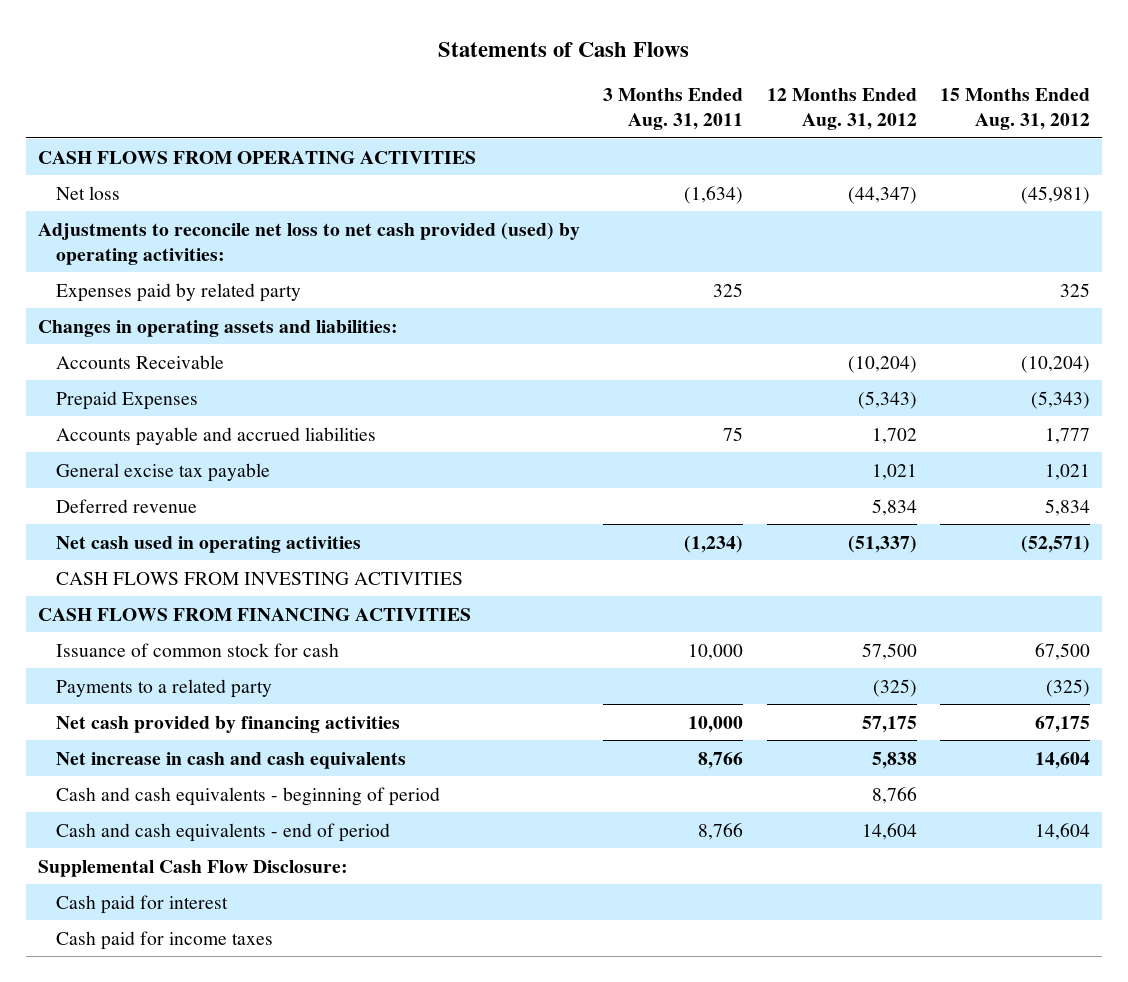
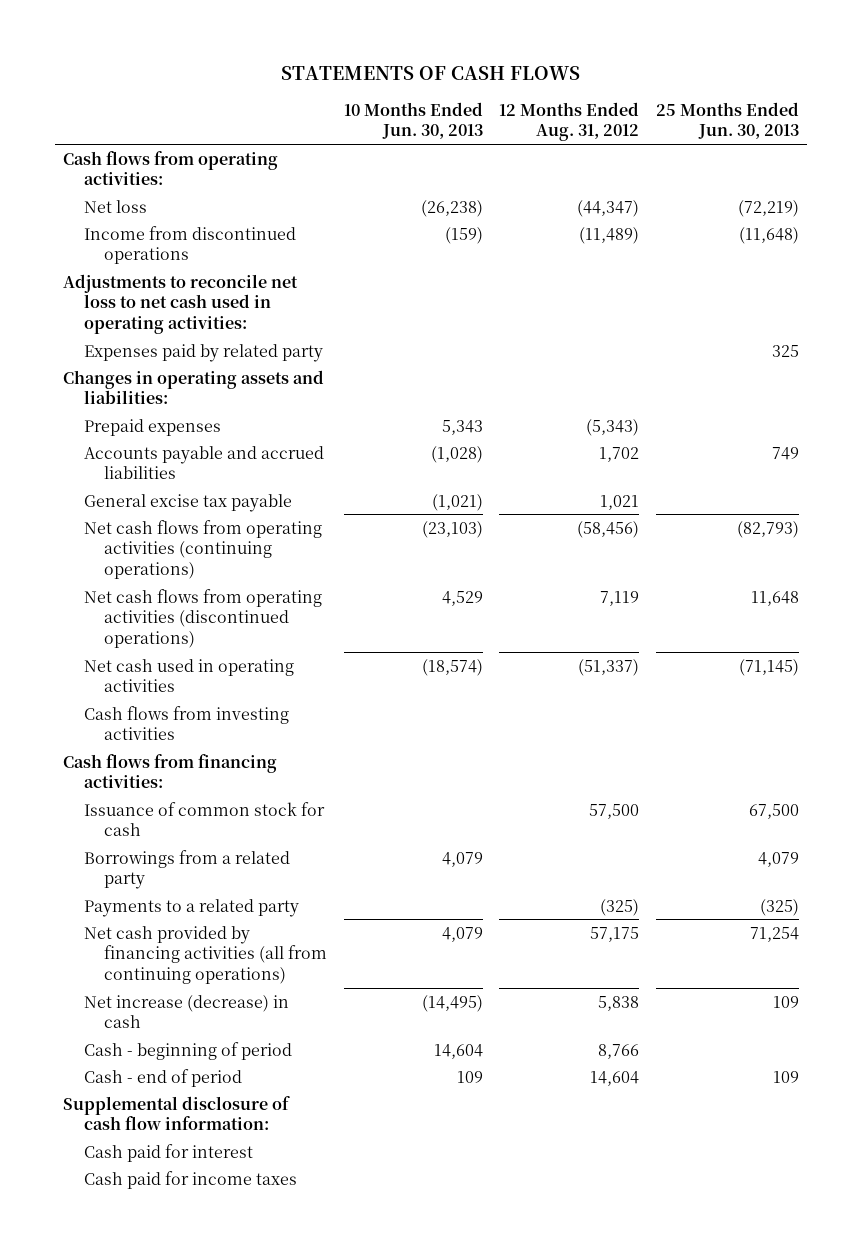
[438,41,690,57] Statements of Cash Flows -> [281,65,581,80] STATEMENTS OF CASH FLOWS
[603,87,744,130] 3 Months Ended Aug. 31, 2011 -> none
[940,87,1091,130] 15 Months Ended Aug. 31, 2012 -> none
none -> [343,101,483,140] 10 Months Ended Jun. 30, 2013
none -> [655,101,799,140] 25 Months Ended Jun. 30, 2013
[37,150,476,164] CASH FLOWS FROM OPERATING ACTIVITIES -> [63,150,279,186] Cash flows from operating activities:
none -> [83,225,296,265] Income from discontinued operations
[37,221,580,265] Adjustments to reconcile net loss to net cash provided (used) by operating activities: -> [63,273,299,334] Adjustments to reconcile net loss to net cash used in operating activities:
[55,354,224,369] Accounts Receivable -> none
[55,390,198,410] Prepaid Expenses -> [83,418,221,436] Prepaid expenses
[55,498,197,513] Deferred revenue -> none
none -> [83,519,322,579] Net cash flows from operating activities (continuing operations)
none -> [83,588,322,648] Net cash flows from operating activities (discontinued operations)
[55,571,463,585] CASH FLOWS FROM INVESTING ACTIVITIES -> [83,705,289,741] Cash flows from investing activities
[37,607,471,621] CASH FLOWS FROM FINANCING ACTIVITIES -> [63,753,278,789] Cash flows from financing activities:
none -> [83,849,290,890] Borrowings from a related party
[55,715,400,733] Net cash provided by financing activities -> [83,925,328,984] Net cash provided by financing activities (all from continuing operations)
[55,751,406,769] Net increase in cash and cash equivalents -> [83,994,289,1029] Net increase (decrease) in cash
[55,786,440,806] Cash and cash equivalents - beginning of period -> [83,1041,292,1060] Cash - beginning of period
[55,822,390,842] Cash and cash equivalents - end of period -> [83,1068,242,1087] Cash - end of period
[37,859,348,877] Supplemental Cash Flow Disclosure: -> [63,1095,291,1131] Supplemental disclosure of cash flow information:

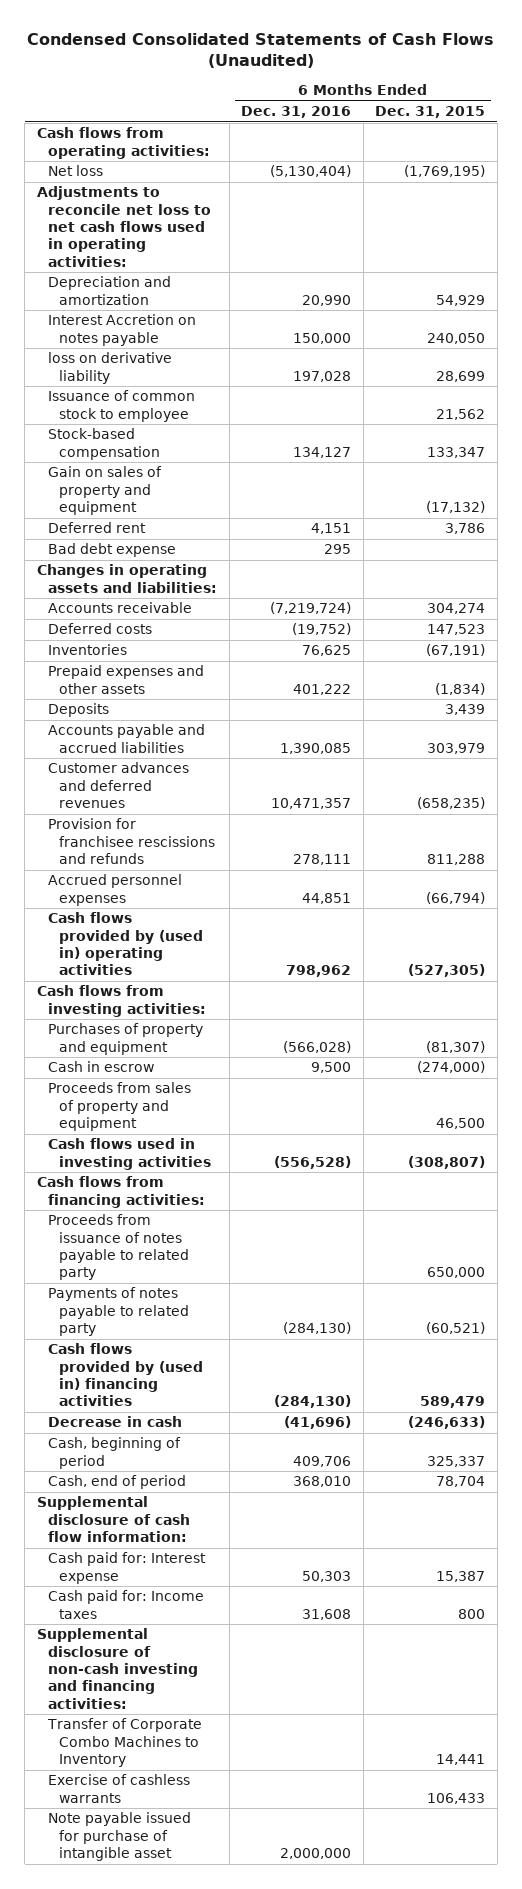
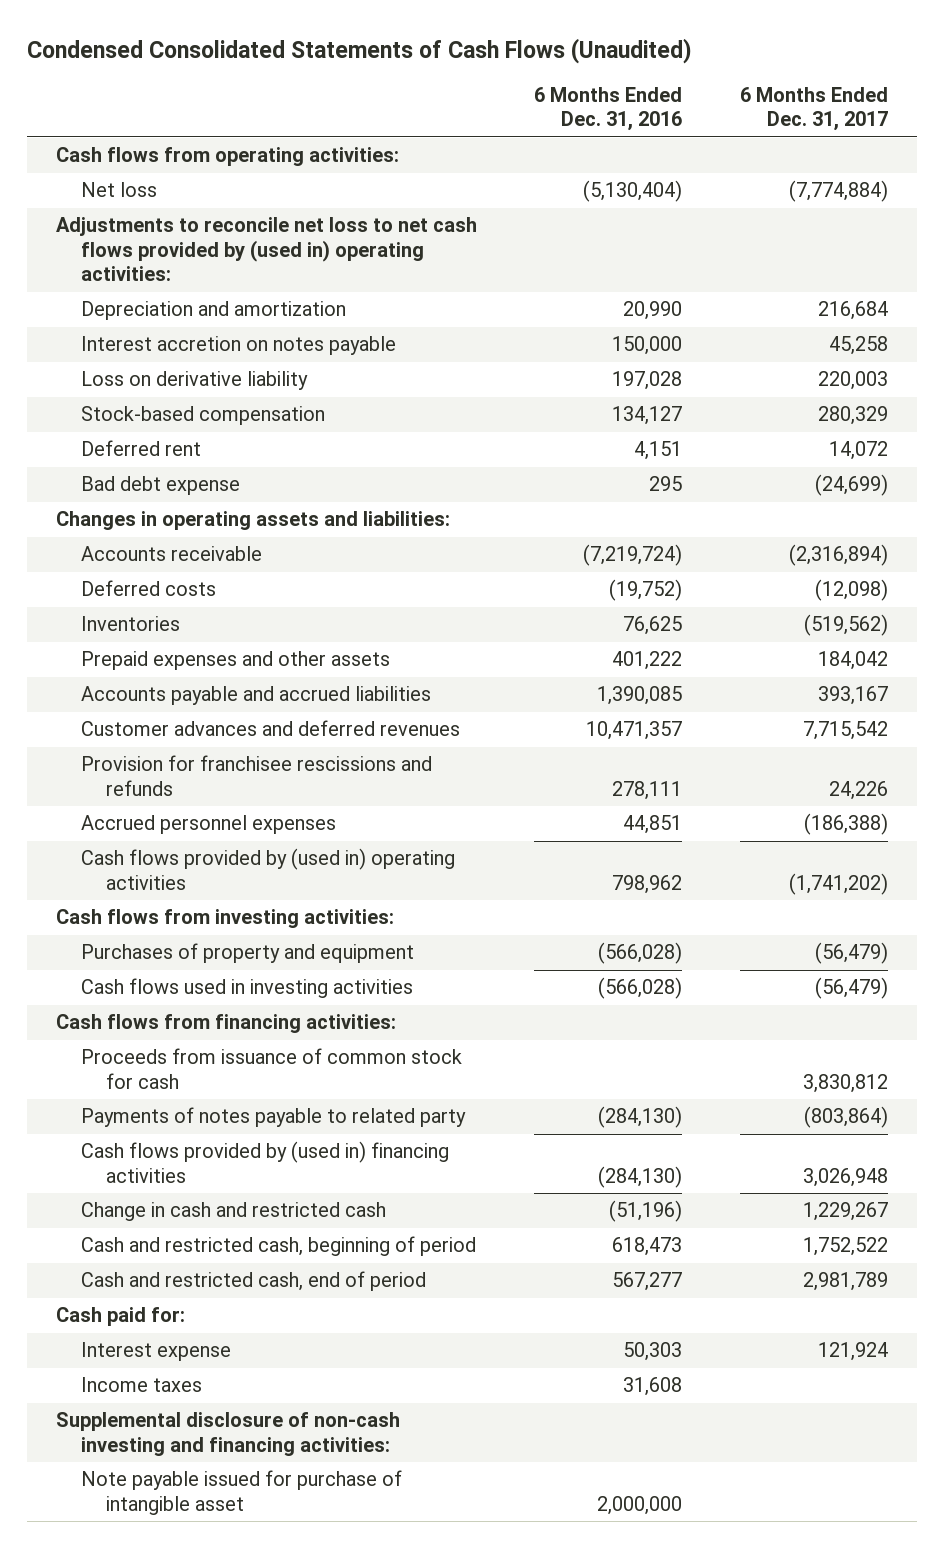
[375,106,486,119] Dec. 31, 2015 -> none
none -> [740,86,889,132] 6 Months Ended Dec. 31, 2017
[36,186,211,267] Adjustments to reconcile net loss to net cash flows used in operating activities: -> [55,217,477,282] Adjustments to reconcile net loss to net cash flows provided by (used in) operating activities:
[47,390,195,422] Issuance of common stock to employee -> none
[47,314,196,346] Interest Accretion on notes payable -> [80,336,396,356] Interest accretion on notes payable
[47,352,172,384] loss on derivative liability -> [80,371,308,391] Loss on derivative liability
[47,466,162,515] Gain on sales of property and equipment -> none
[47,703,109,718] Deposits -> none
[47,1061,154,1073] Cash in escrow -> none
[47,1082,191,1131] Proceeds from sales of property and equipment -> none
[274,1155,352,1169] (556,528) -> [598,977,683,1000] (566,028)
[47,1214,190,1281] Proceeds from issuance of notes payable to related party -> none
none -> [80,1048,462,1089] Proceeds from issuance of common stock for cash
[36,1496,190,1542] Supplemental disclosure of cash flow information: -> none
[47,1416,182,1428] Decrease in cash -> [80,1202,386,1222] Change in cash and restricted cash
[284,1416,352,1430] (41,696) -> [609,1200,683,1223] (51,196)
[47,1437,181,1469] Cash, beginning of period -> [80,1236,476,1257] Cash and restricted cash, beginning of period
[293,1455,352,1467] 409,706 -> [612,1237,683,1257] 618,473
[47,1475,186,1490] Cash, end of period -> [80,1271,426,1292] Cash and restricted cash, end of period
[293,1476,352,1488] 368,010 -> [612,1272,683,1292] 567,277
none -> [55,1307,185,1327] Cash paid for:
[47,1552,206,1584] Cash paid for: Interest expense -> [80,1342,231,1362] Interest expense
[47,1590,204,1619] Cash paid for: Income taxes -> [80,1377,202,1393] Income taxes
[46,1718,202,1767] Transfer of Corporate Combo Machines to Inventory -> none
[47,1774,190,1803] Exercise of cashless warrants -> none

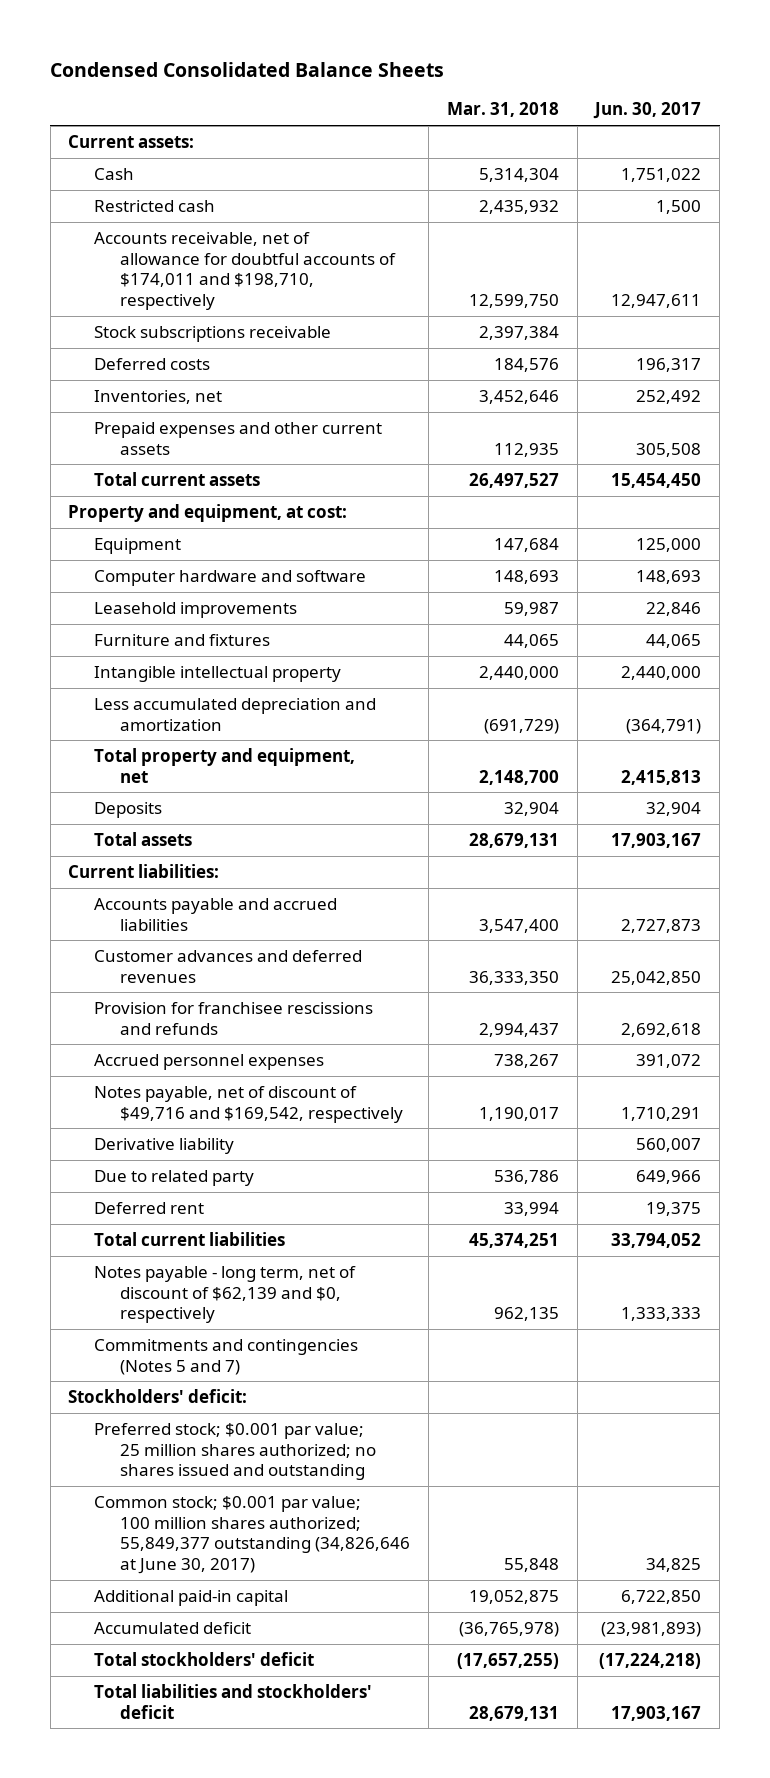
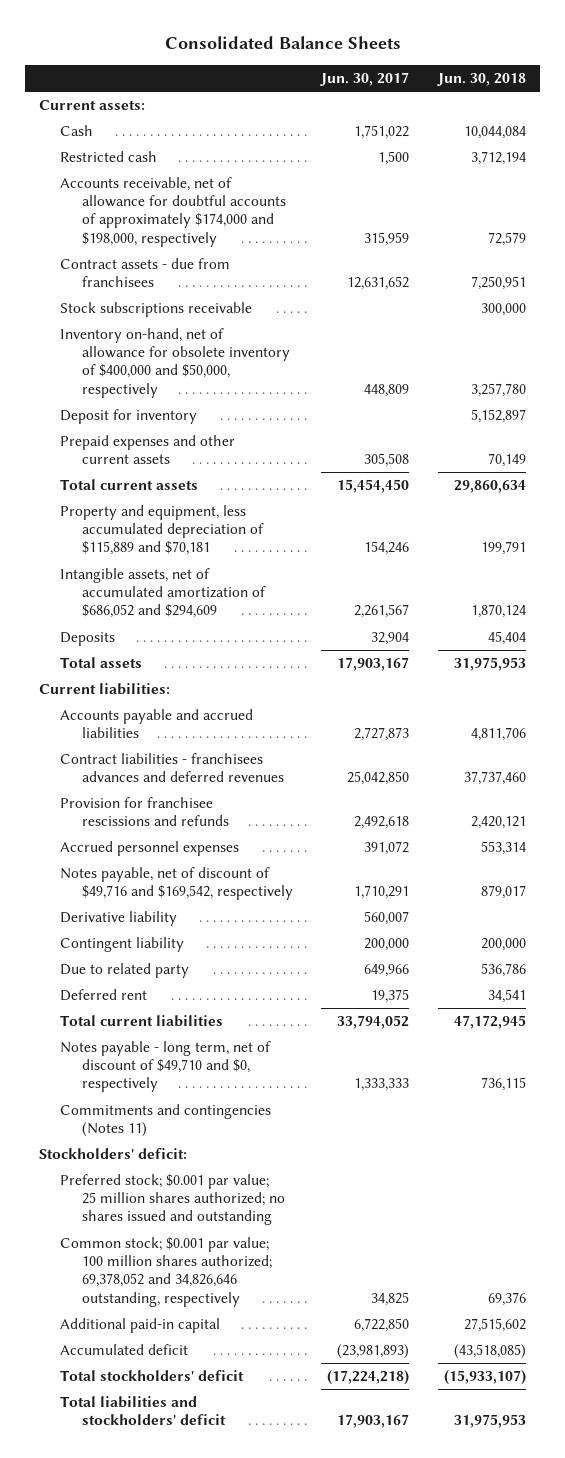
[50,61,445,77] Condensed Consolidated Balance Sheets -> [164,36,401,50] Consolidated Balance Sheets
[446,102,559,118] Mar. 31, 2018 -> none
none -> [437,73,527,87] Jun. 30, 2018
[94,231,397,310] Accounts receivable, net of allowance for doubtful accounts of $174,011 and $198,710, respectively -> [60,177,286,247] Accounts receivable, net of allowance for doubtful accounts of approximately $174,000 and $198,000, respectively
[611,293,702,308] 12,947,611 -> [364,231,410,246] 315,959
none -> [60,258,231,288] Contract assets - due from franchisees
[94,357,211,370] Deferred costs -> none
[94,389,223,404] Inventories, net -> none
none -> [60,328,290,398] Inventory on-hand, net of allowance for obsolete inventory of $400,000 and $50,000, respectively
none -> [60,409,198,425] Deposit for inventory
[68,503,348,522] Property and equipment, at cost: -> none
[94,537,182,554] Equipment -> none
[94,569,367,586] Computer hardware and software -> none
[94,601,298,618] Leasehold improvements -> none
[94,633,271,646] Furniture and fixtures -> none
[94,665,342,682] Intangible intellectual property -> none
[94,697,377,731] Less accumulated depreciation and amortization -> none
[94,747,356,783] Total property and equipment, net -> [60,505,264,556] Property and equipment, less accumulated depreciation of $115,889 and $70,181
[621,769,702,785] 2,415,813 -> [364,541,410,556] 154,246
none -> [60,568,266,619] Intangible assets, net of accumulated amortization of $686,052 and $294,609
[94,949,363,983] Customer advances and deferred revenues -> [60,753,284,783] Contract liabilities - franchisees advances and deferred revenues
[621,1022,702,1037] 2,692,618 -> [354,816,410,830] 2,492,618
none -> [60,937,185,953] Contingent liability
[94,1265,357,1324] Notes payable - long term, net of discount of $62,139 and $0, respectively -> [60,1041,272,1093] Notes payable - long term, net of discount of $49,710 and $0, respectively
[94,1338,359,1375] Commitments and contingencies (Notes 5 and 7) -> [60,1104,272,1138] Commitments and contingencies (Notes 11)
[94,1495,411,1574] Common stock; $0.001 par value; 100 million shares authorized; 55,849,377 outstanding (34,826,646 at June 30, 2017) -> [60,1237,272,1307] Common stock; $0.001 par value; 100 million shares authorized; 69,378,052 and 34,826,646 outstanding, respectively

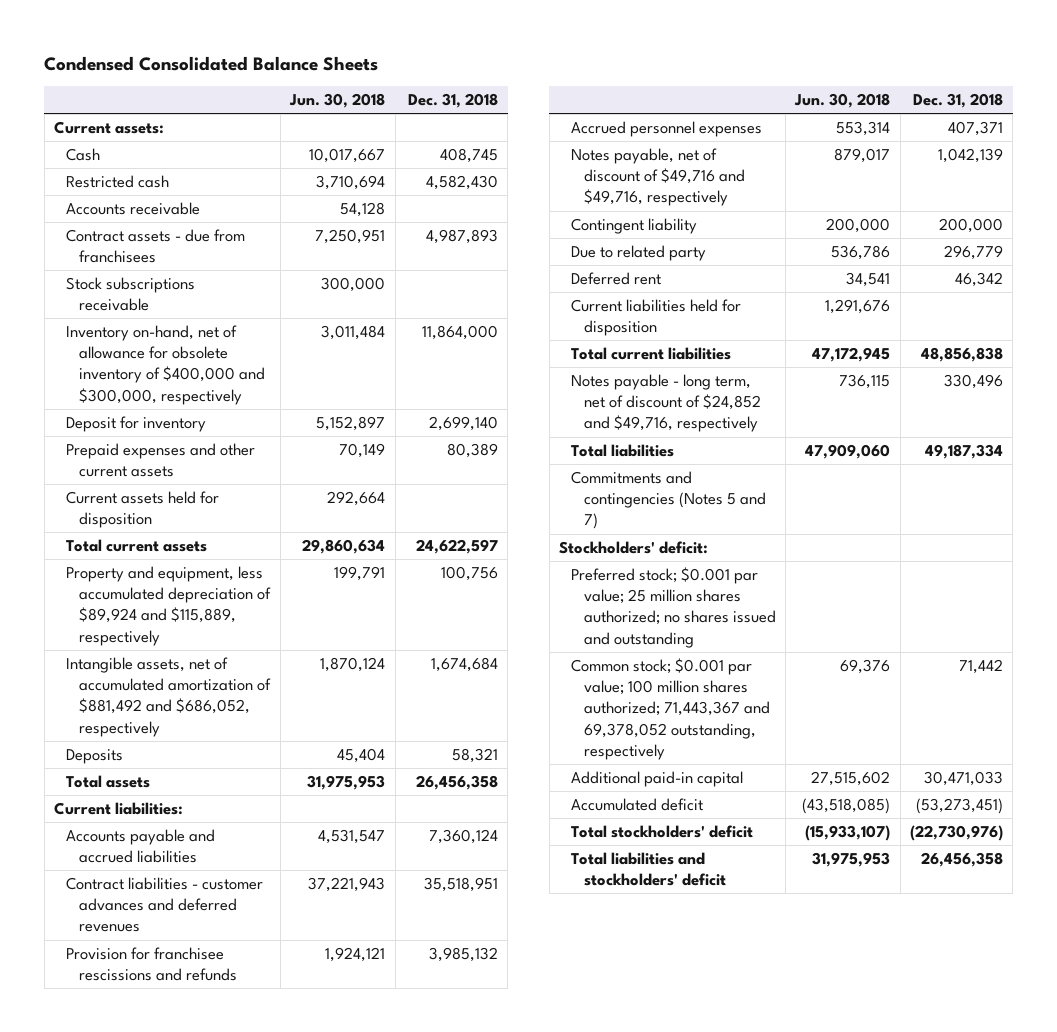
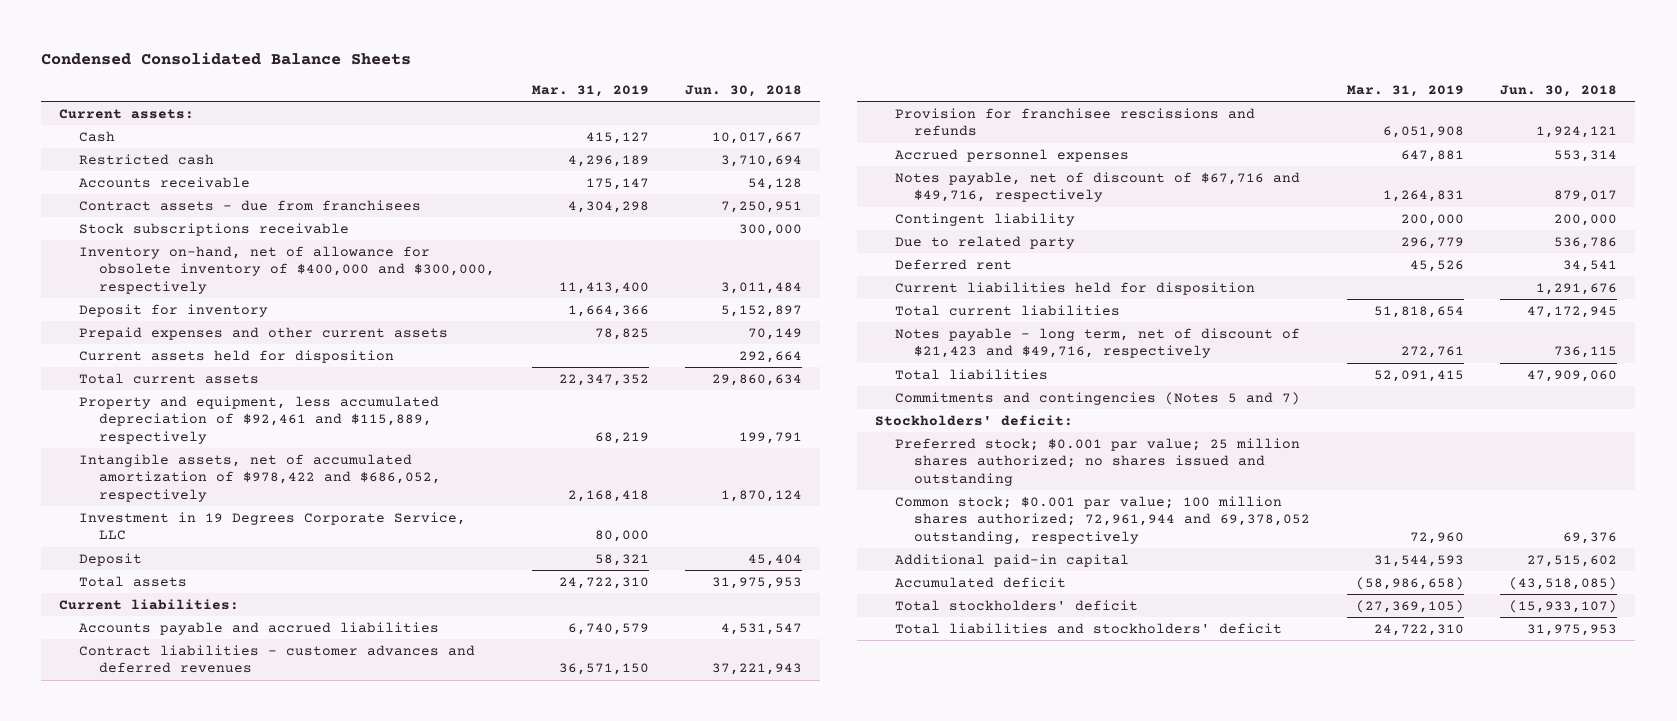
[408,93,499,109] Dec. 31, 2018 -> none
none -> [531,85,649,98] Mar. 31, 2019
[66,566,271,646] Property and equipment, less accumulated depreciation of $89,924 and $115,889, respectively -> [79,395,440,445] Property and equipment, less accumulated depreciation of $92,461 and $115,889, respectively
[66,657,271,737] Intangible assets, net of accumulated amortization of $881,492 and $686,052, respectively -> [79,453,442,503] Intangible assets, net of accumulated amortization of $978,422 and $686,052, respectively
none -> [79,511,467,541] Investment in 19 Degrees Corporate Service, LLC
[66,749,124,765] Deposits -> [79,552,143,566] Deposit
[571,148,745,207] Notes payable, net of discount of $49,716 and $49,716, respectively -> [894,171,1300,203] Notes payable, net of discount of $67,716 and $49,716, respectively
[571,374,761,433] Notes payable - long term, net of discount of $24,852 and $49,716, respectively -> [894,327,1300,359] Notes payable - long term, net of discount of $21,423 and $49,716, respectively
[571,658,770,760] Common stock; $0.001 par value; 100 million shares authorized; 71,443,367 and 69,378,052 outstanding, respectively -> [894,495,1311,545] Common stock; $0.001 par value; 100 million shares authorized; 72,961,944 and 69,378,052 outstanding, respectively

